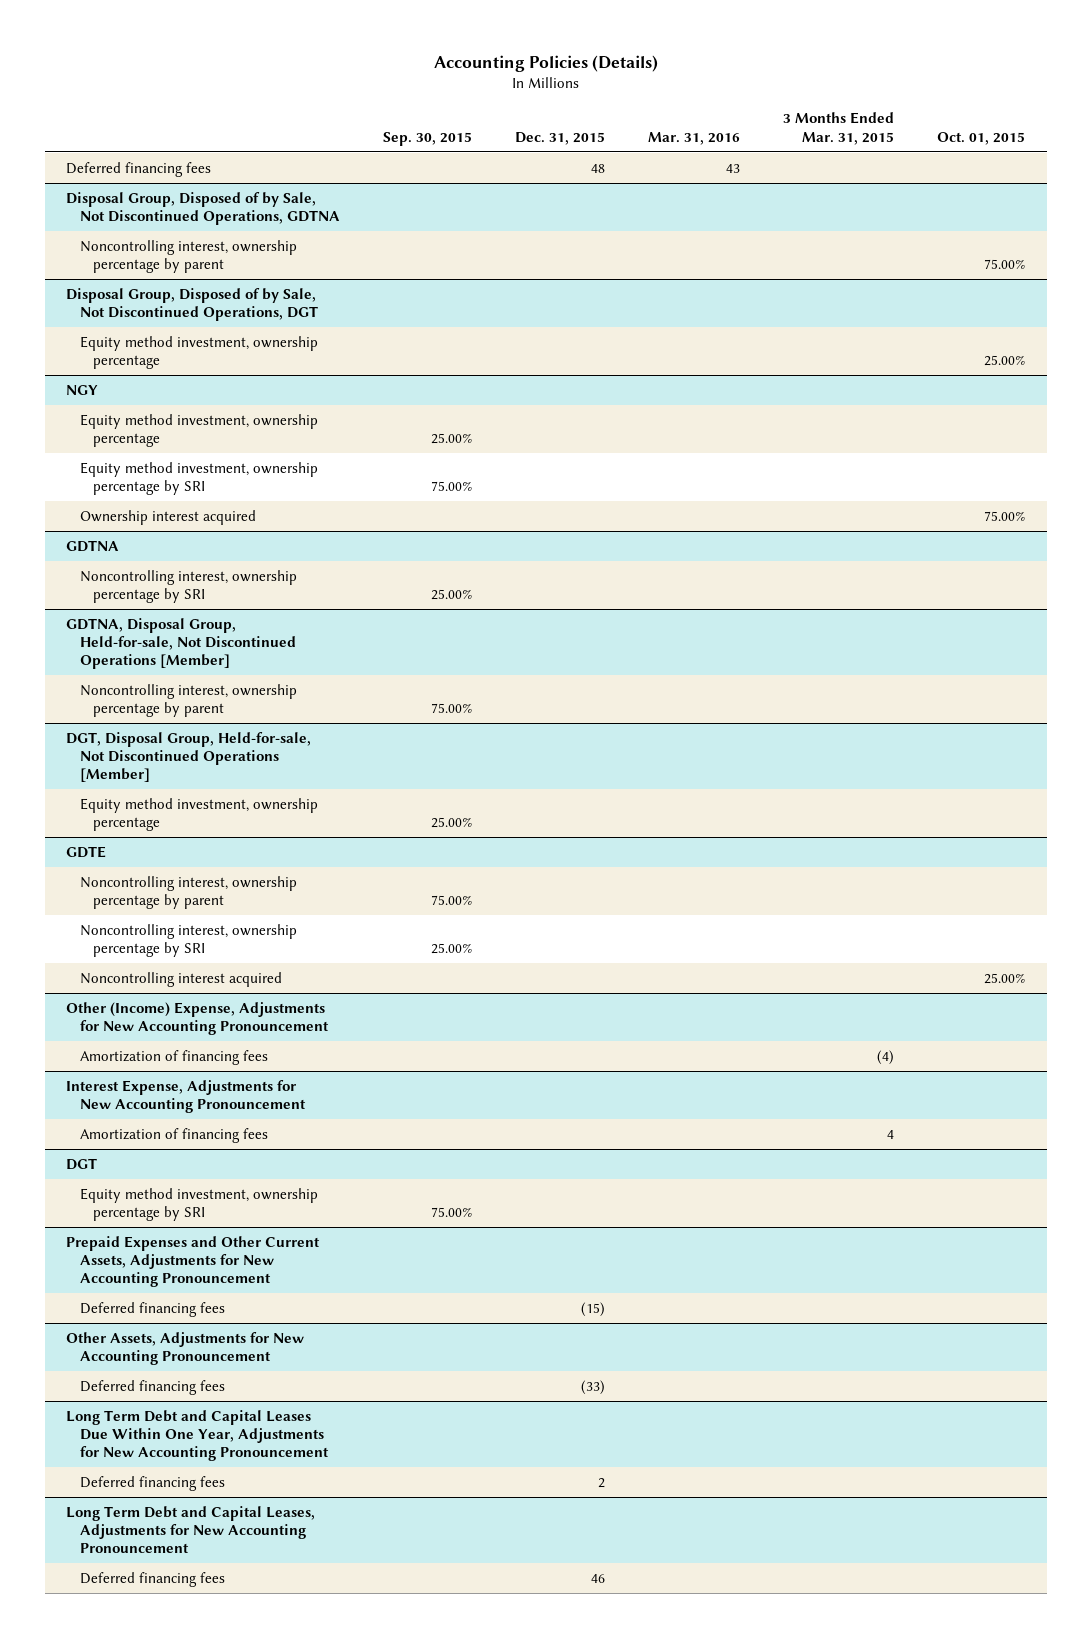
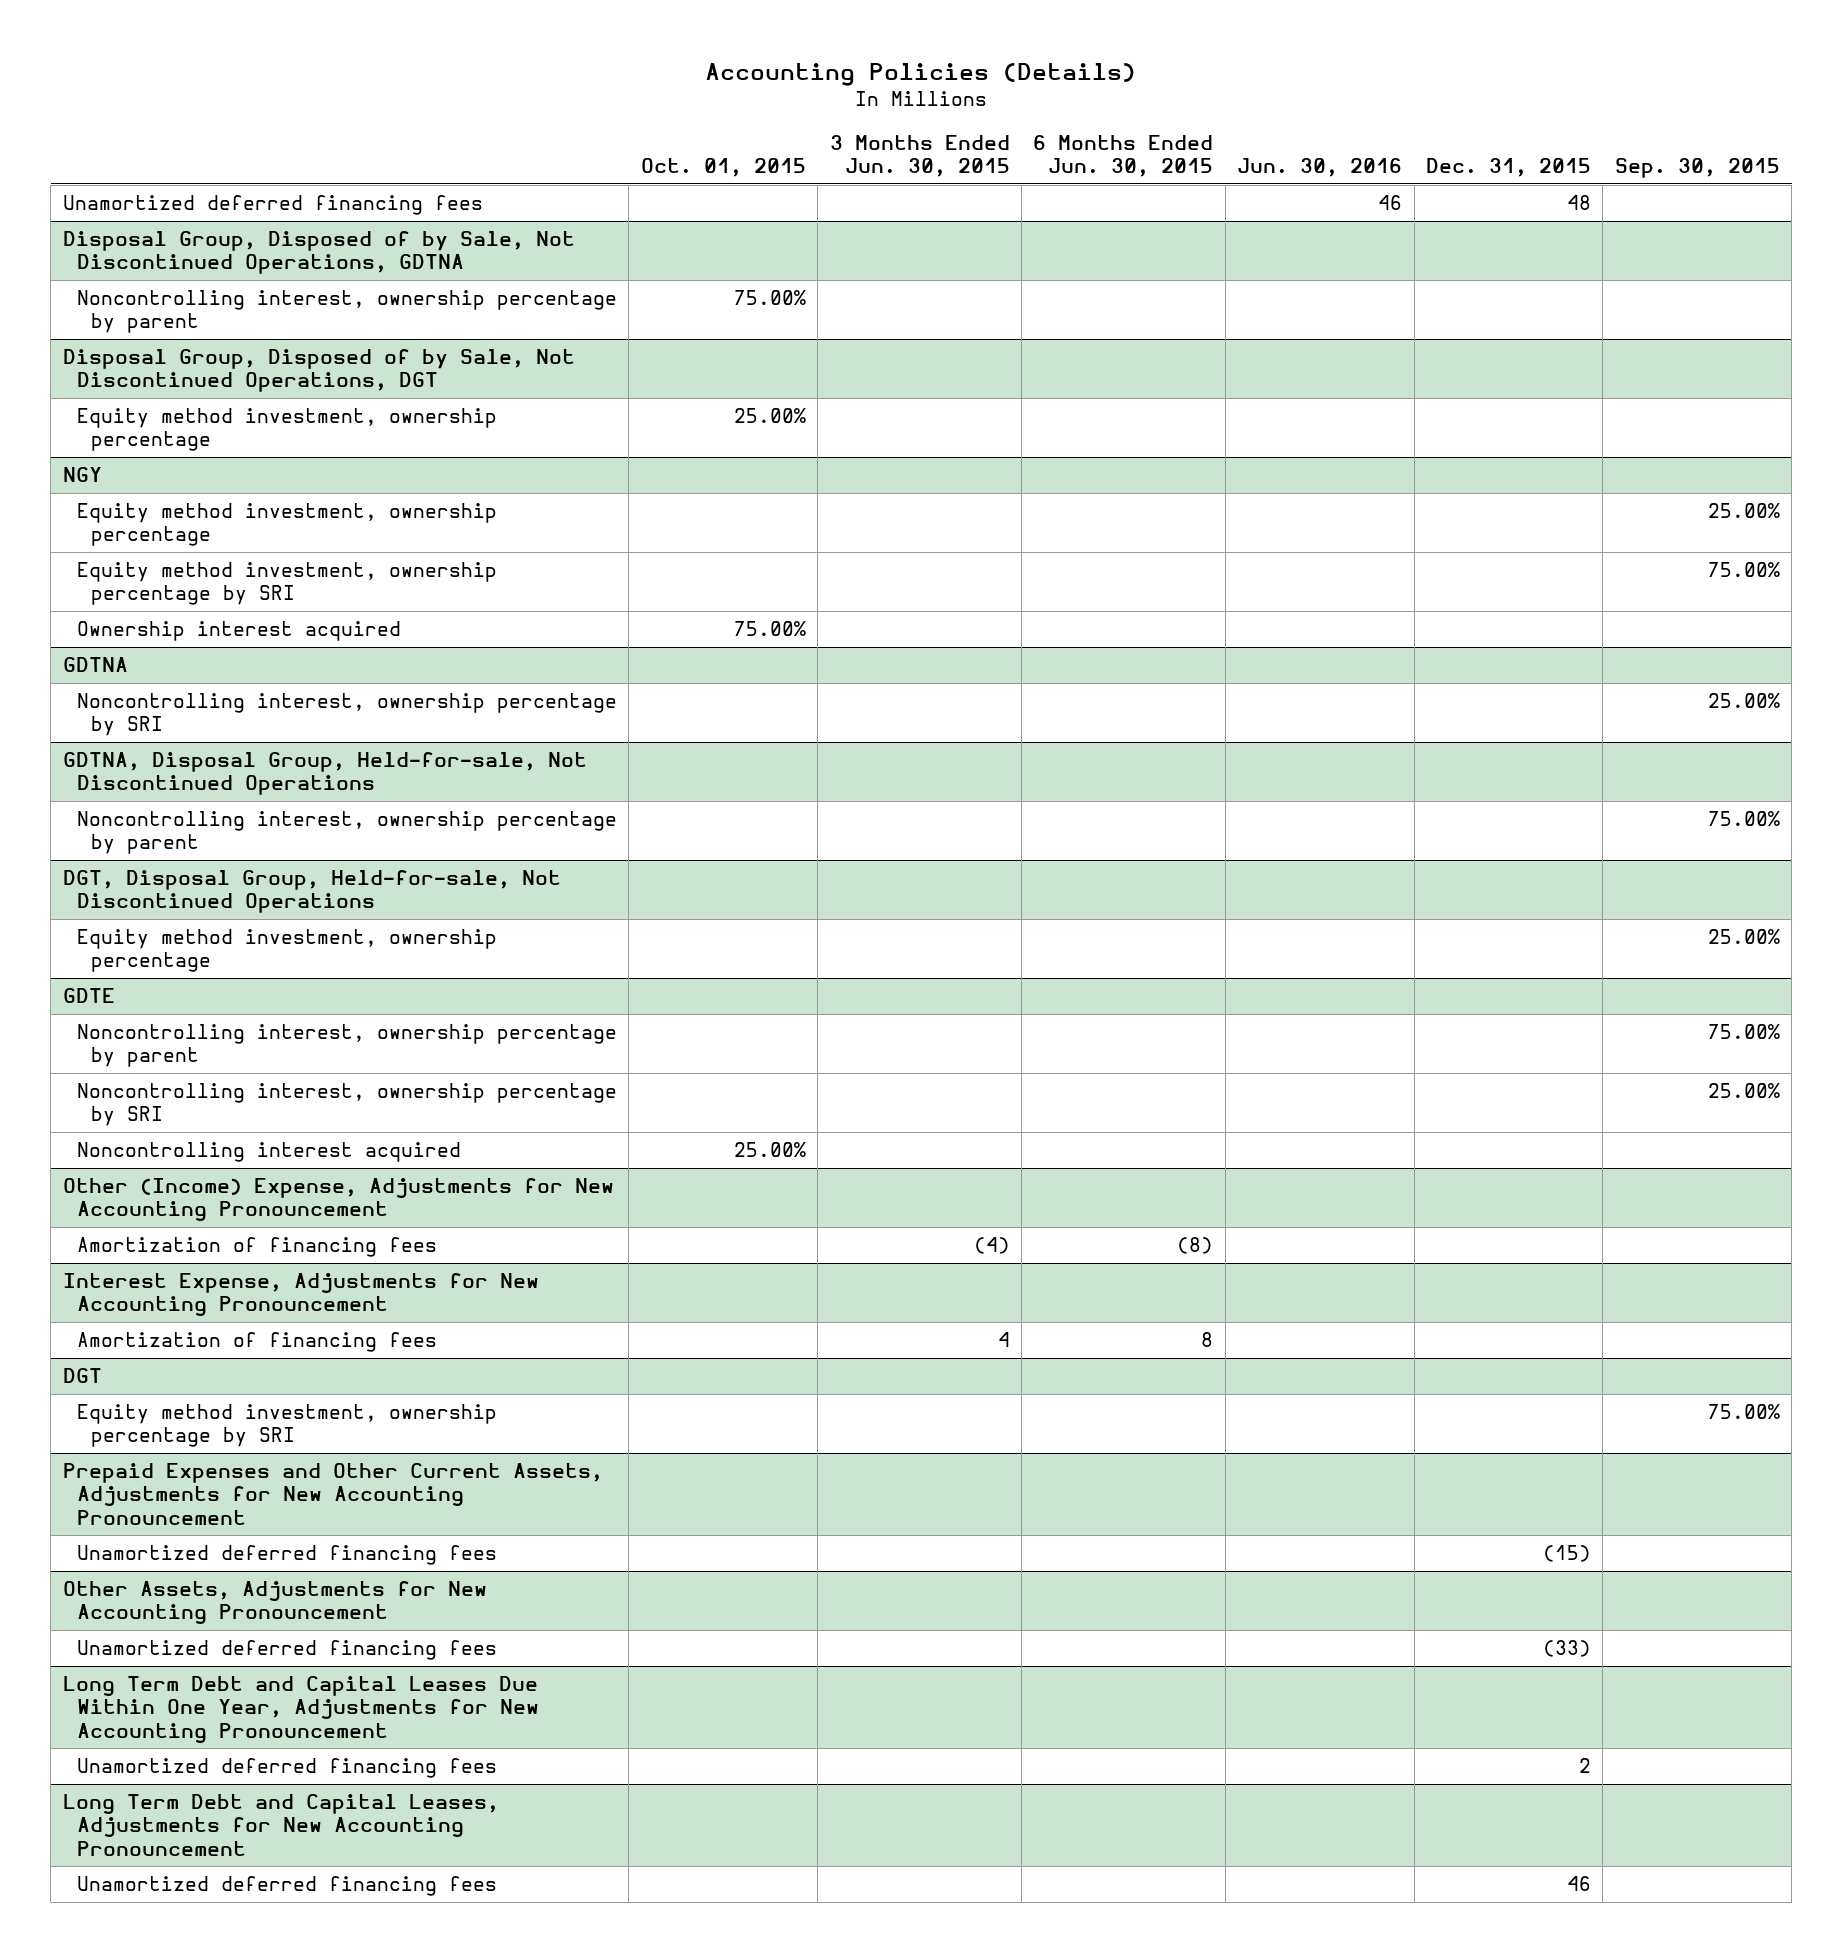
[648,131,741,145] Mar. 31, 2016 -> none
[783,112,895,145] 3 Months Ended Mar. 31, 2015 -> none
none -> [829,134,1010,177] 3 Months Ended Jun. 30, 2015
none -> [1033,134,1214,177] 6 Months Ended Jun. 30, 2015
none -> [1237,157,1403,177] Jun. 30, 2016
[66,161,212,177] Deferred financing fees -> [62,194,483,215] Unamortized deferred financing fees
[66,617,296,670] GDTNA, Disposal Group, Held-for-sale, Not Discontinued Operations [Member] -> [62,751,587,796] GDTNA, Disposal Group, Held-for-sale, Not Discontinued Operations
[66,731,312,783] DGT, Disposal Group, Held-for-sale, Not Discontinued Operations [Member] -> [62,869,561,914] DGT, Disposal Group, Held-for-sale, Not Discontinued Operations
[79,1301,225,1317] Deferred financing fees -> [76,1544,497,1565] Unamortized deferred financing fees
[79,1379,225,1395] Deferred financing fees -> [76,1639,497,1660] Unamortized deferred financing fees
[79,1475,225,1491] Deferred financing fees -> [76,1757,497,1778] Unamortized deferred financing fees
[79,1571,225,1587] Deferred financing fees -> [76,1875,497,1896] Unamortized deferred financing fees

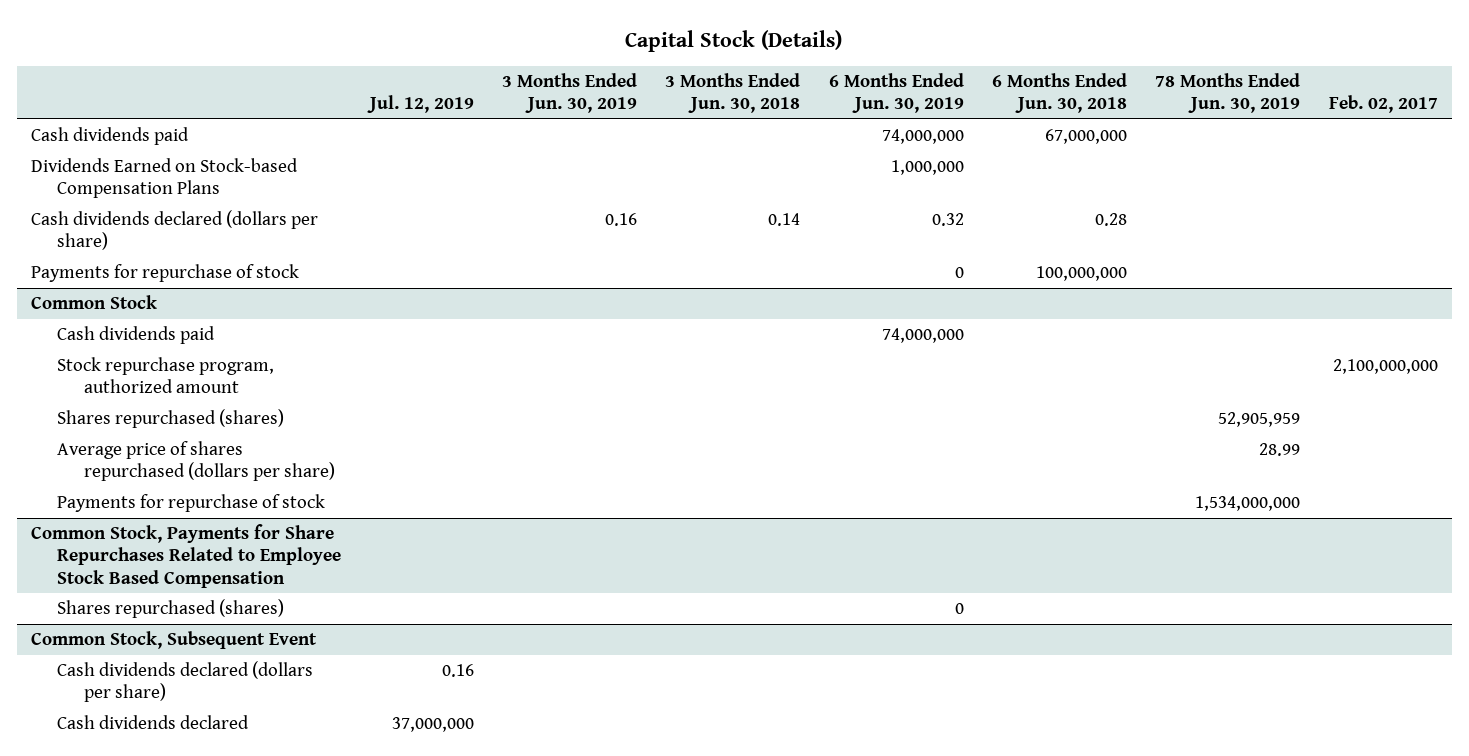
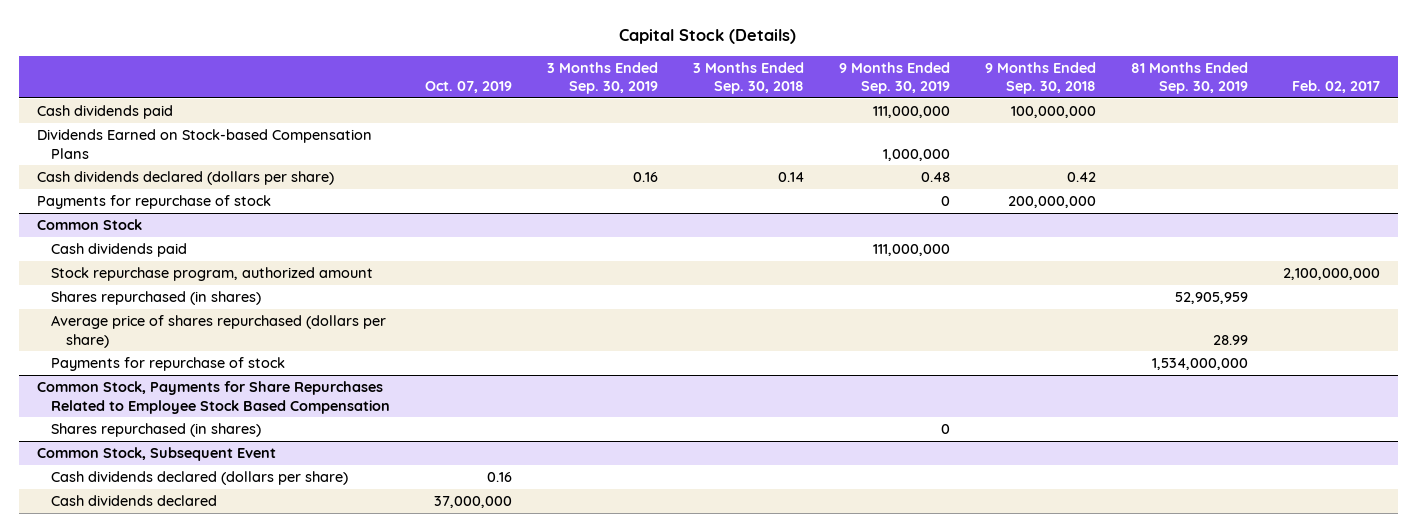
[366,95,474,114] Jul. 12, 2019 -> none
[501,72,637,114] 3 Months Ended Jun. 30, 2019 -> none
[665,72,801,114] 3 Months Ended Jun. 30, 2018 -> none
[828,72,964,114] 6 Months Ended Jun. 30, 2019 -> none
[991,72,1127,114] 6 Months Ended Jun. 30, 2018 -> none
[1155,72,1301,114] 78 Months Ended Jun. 30, 2019 -> none
none -> [425,81,513,94] Oct. 07, 2019
none -> [547,61,659,95] 3 Months Ended Sep. 30, 2019
none -> [693,61,805,95] 3 Months Ended Sep. 30, 2018
none -> [839,61,951,95] 9 Months Ended Sep. 30, 2019
none -> [985,61,1097,95] 9 Months Ended Sep. 30, 2018
none -> [1131,61,1249,95] 81 Months Ended Sep. 30, 2019
[57,409,285,429] Shares repurchased (shares) -> [51,290,262,305] Shares repurchased (in shares)
[57,599,285,619] Shares repurchased (shares) -> [51,422,262,437] Shares repurchased (in shares)

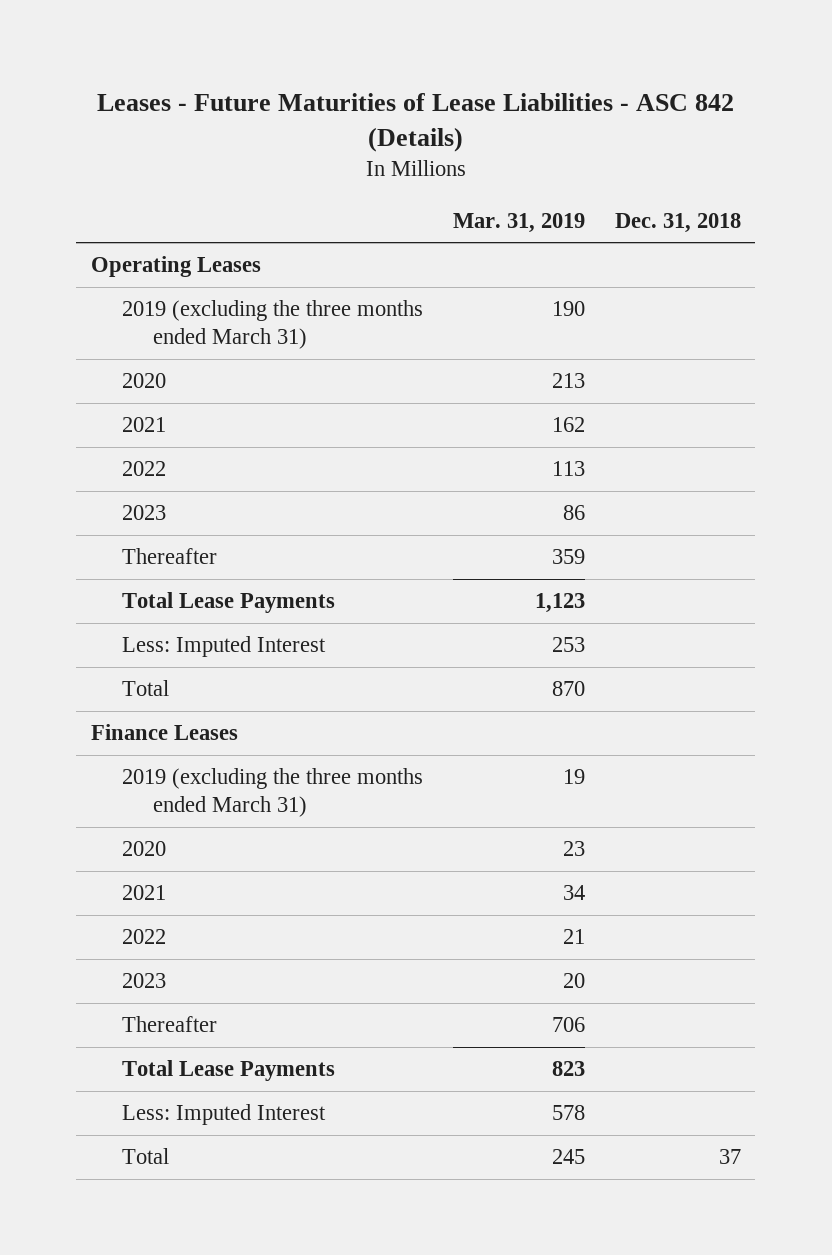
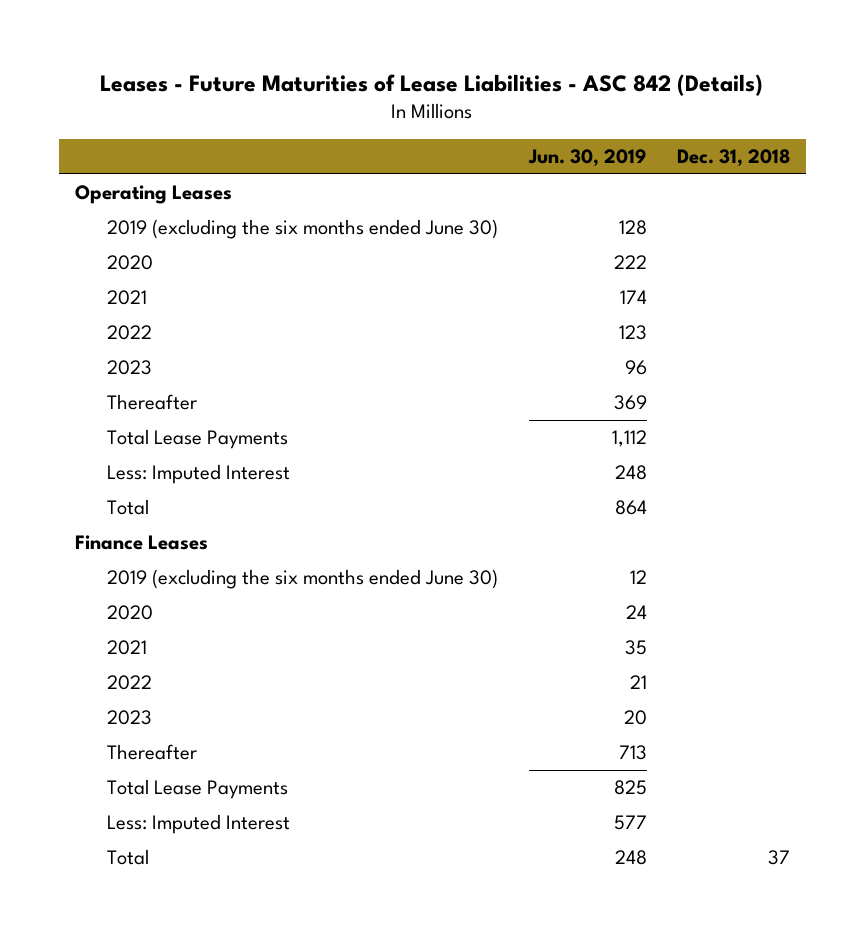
[452,212,585,233] Mar. 31, 2019 -> none
none -> [527,149,647,168] Jun. 30, 2019
[122,300,424,350] 2019 (excluding the three months ended March 31) -> [106,219,498,240] 2019 (excluding the six months ended June 30)
[122,768,424,818] 2019 (excluding the three months ended March 31) -> [106,569,498,590] 2019 (excluding the six months ended June 30)

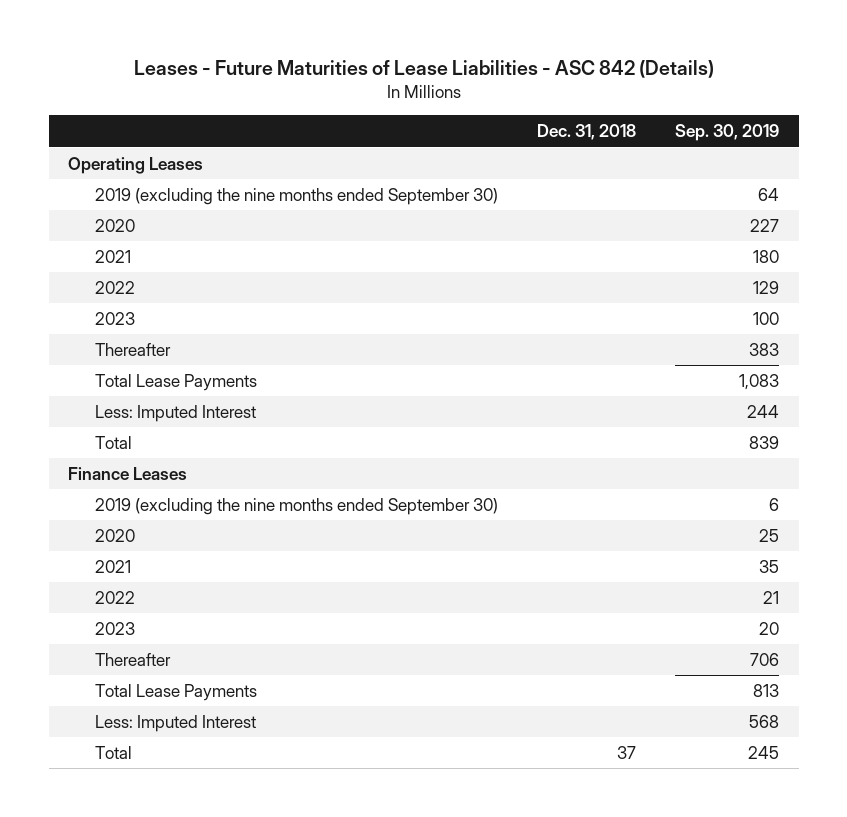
[527,149,647,168] Jun. 30, 2019 -> none
none -> [675,124,780,142] Sep. 30, 2019
[106,219,498,240] 2019 (excluding the six months ended June 30) -> [95,187,499,205] 2019 (excluding the nine months ended September 30)
[106,569,498,590] 2019 (excluding the six months ended June 30) -> [95,497,499,515] 2019 (excluding the nine months ended September 30)

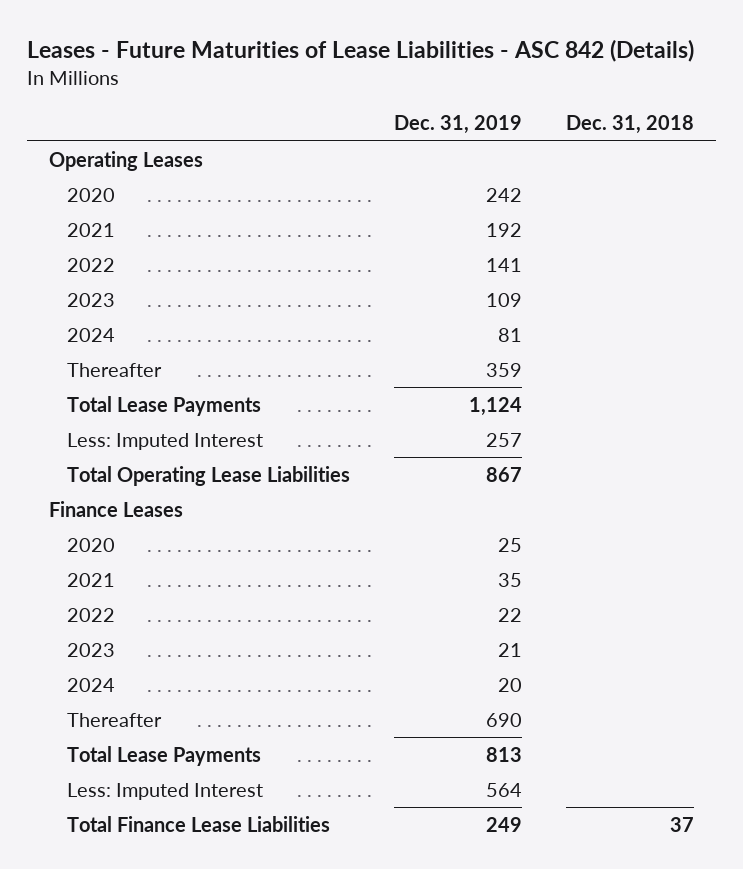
[675,124,780,142] Sep. 30, 2019 -> none
none -> [393,115,522,135] Dec. 31, 2019
[95,187,499,205] 2019 (excluding the nine months ended September 30) -> none
none -> [66,327,115,342] 2024
[95,435,133,449] Total -> [66,465,350,486] Total Operating Lease Liabilities
[95,497,499,515] 2019 (excluding the nine months ended September 30) -> none
none -> [66,677,115,692] 2024
[95,745,133,759] Total -> [66,815,330,832] Total Finance Lease Liabilities

